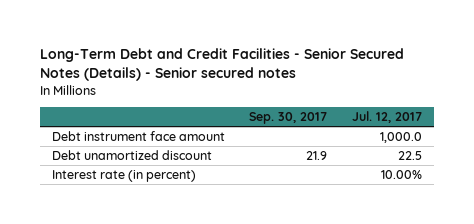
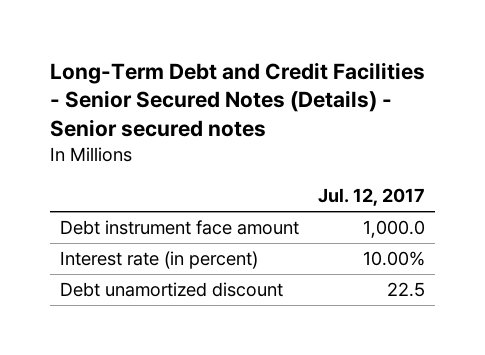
[249,111,328,124] Sep. 30, 2017 -> none
[51,149,212,160] Debt unamortized discount -> [59,282,283,298] Debt unamortized discount

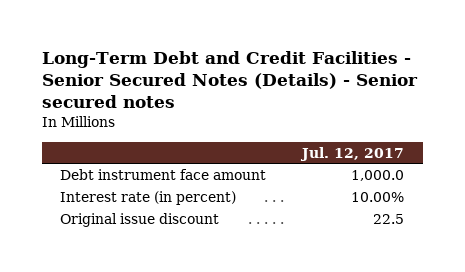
[59,282,283,298] Debt unamortized discount -> [60,213,220,228] Original issue discount

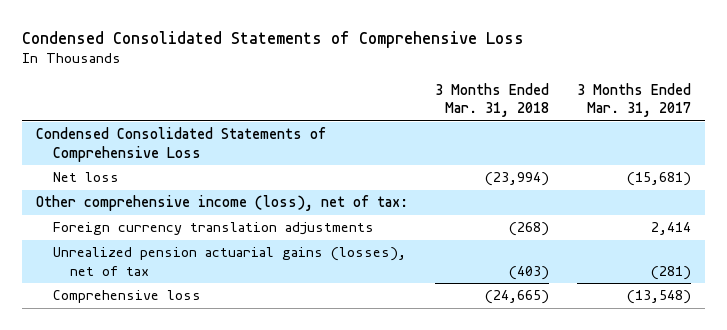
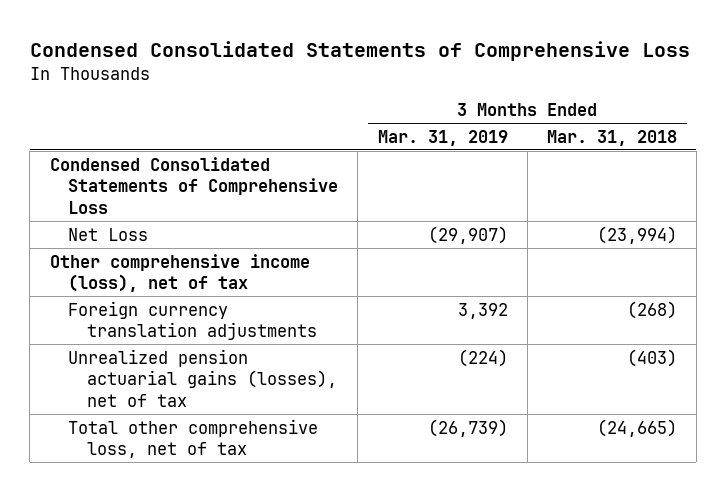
[577,83,692,118] 3 Months Ended Mar. 31, 2017 -> none
none -> [377,129,508,146] Mar. 31, 2019
[52,172,119,183] Net loss -> [68,227,149,241] Net Loss
[35,195,408,212] Other comprehensive income (loss), net of tax: -> [49,253,310,293] Other comprehensive income (loss), net of tax
[52,290,201,304] Comprehensive loss -> [68,418,319,459] Total other comprehensive loss, net of tax

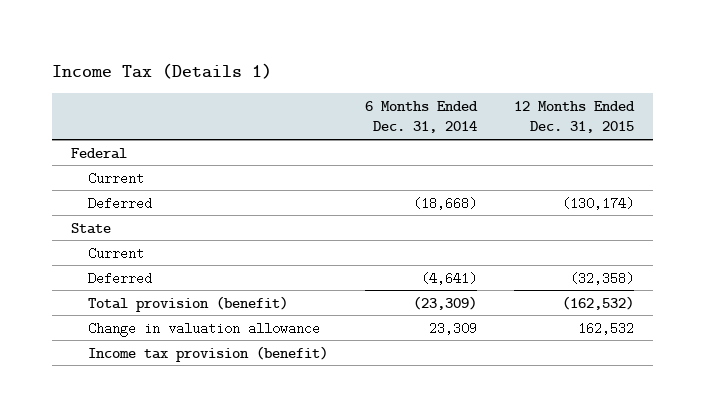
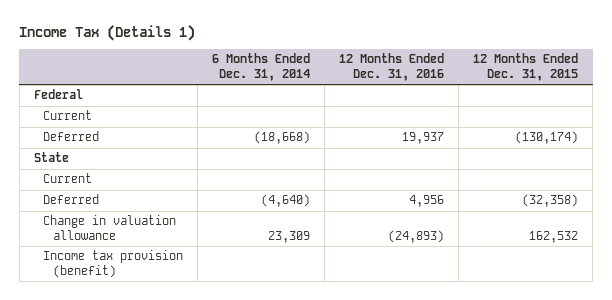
none -> [339,53,445,81] 12 Months Ended Dec. 31, 2016
[88,295,289,312] Total provision (benefit) -> none
[421,271,478,285] (4,641) -> [261,194,311,208] (4,640)

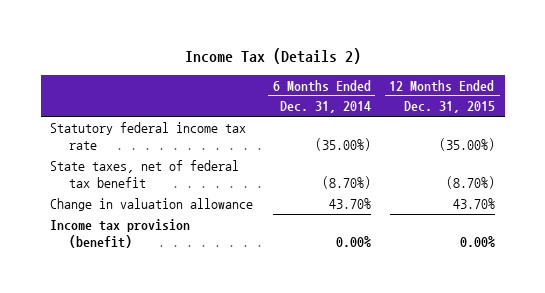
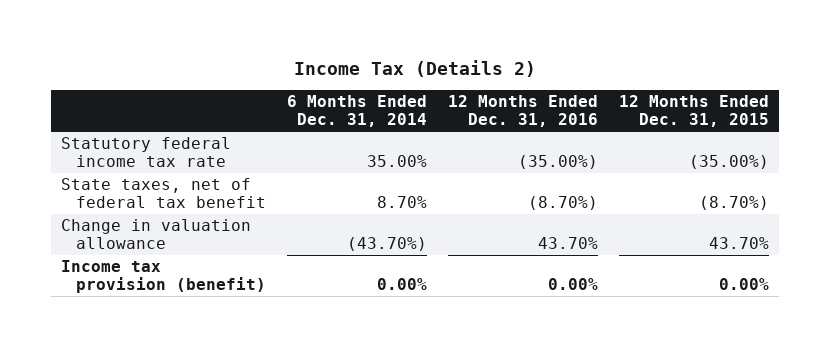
none -> [448,95,599,128] 12 Months Ended Dec. 31, 2016
[314,137,371,151] (35.00%) -> [367,155,428,168] 35.00%
[321,175,371,189] (8.70%) -> [377,196,428,209] 8.70%
[328,197,371,209] 43.70% -> [347,237,428,252] (43.70%)

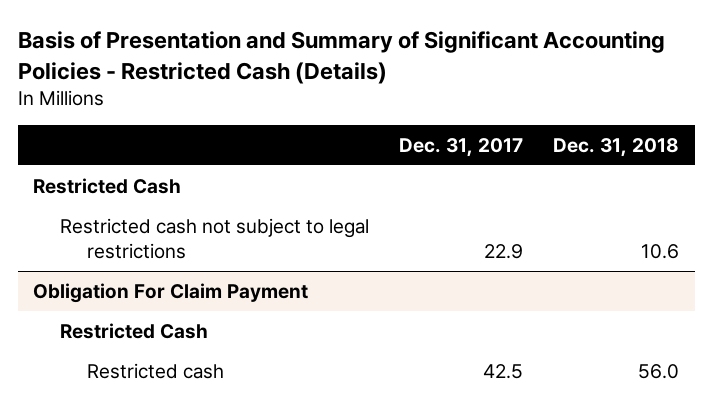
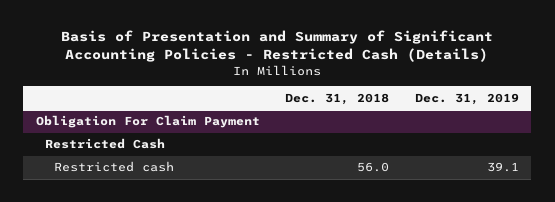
[399,137,524,157] Dec. 31, 2017 -> none
none -> [414,92,519,105] Dec. 31, 2019
[32,178,181,195] Restricted Cash -> none
[59,218,369,259] Restricted cash not subject to legal restrictions -> none

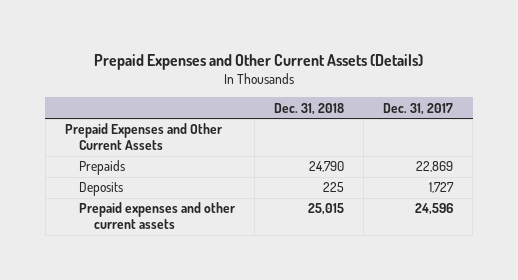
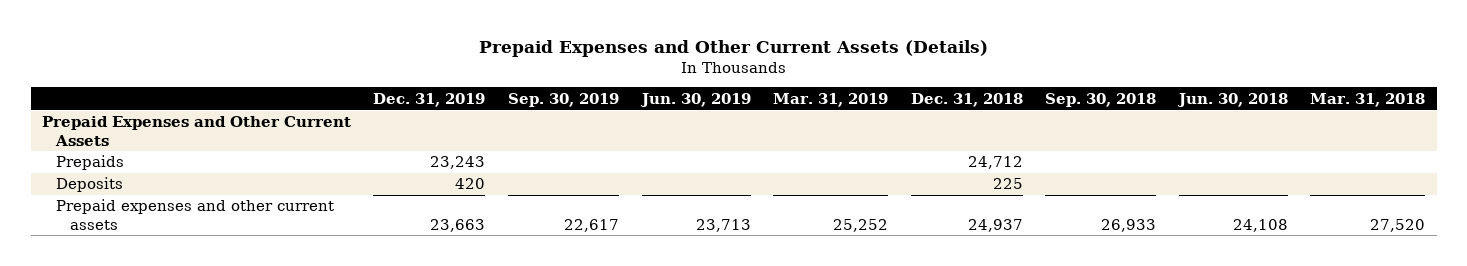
[383,102,454,115] Dec. 31, 2017 -> none
none -> [373,92,486,107] Dec. 31, 2019
none -> [508,92,620,107] Sep. 30, 2019
none -> [639,92,751,107] Jun. 30, 2019
none -> [773,92,889,107] Mar. 31, 2019
none -> [1045,92,1157,107] Sep. 30, 2018
none -> [1176,92,1288,107] Jun. 30, 2018
none -> [1310,92,1426,107] Mar. 31, 2018
[309,161,345,173] 24,790 -> [967,156,1023,170] 24,712
[308,203,345,216] 25,015 -> [967,218,1023,232] 24,937

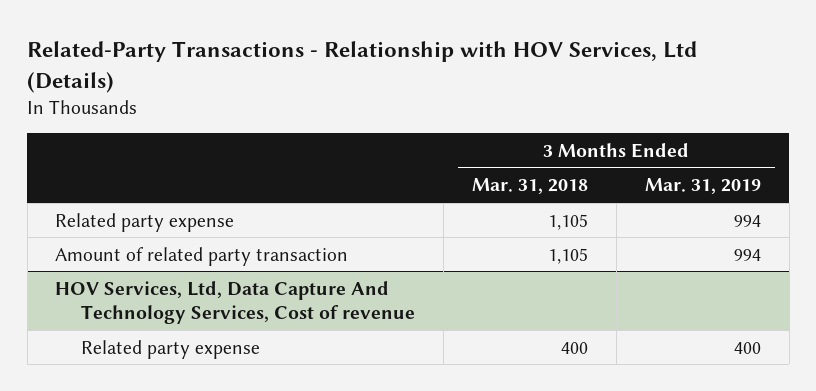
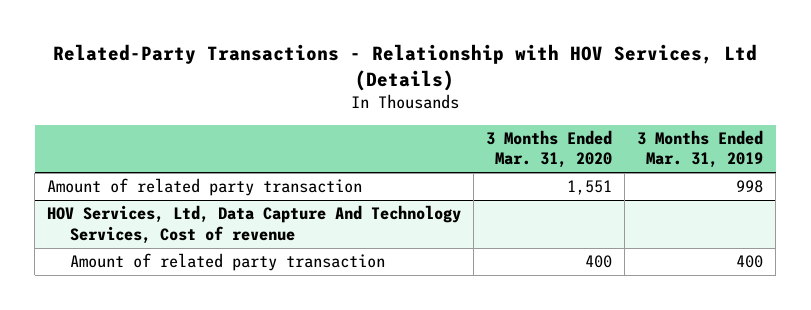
[472,178,589,195] Mar. 31, 2018 -> none
none -> [486,130,613,169] 3 Months Ended Mar. 31, 2020
[55,212,235,232] Related party expense -> none
[733,248,761,261] 994 -> [736,180,764,194] 998
[81,339,261,359] Related party expense -> none
none -> [69,253,385,272] Amount of related party transaction

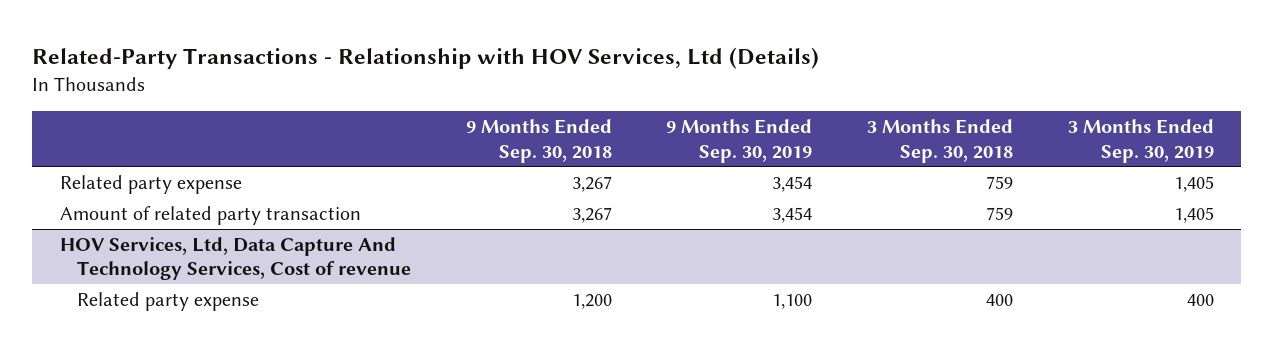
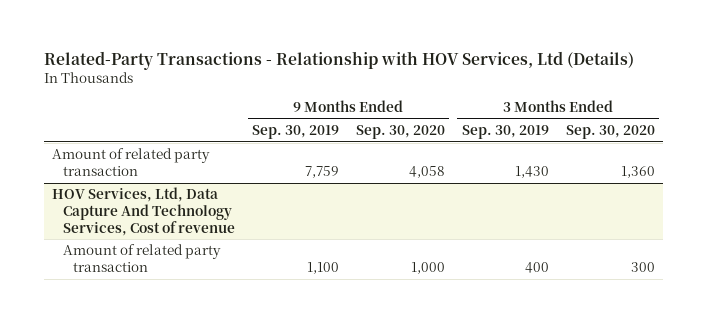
[465,119,612,163] 9 Months Ended Sep. 30, 2018 -> none
[867,119,1014,163] 3 Months Ended Sep. 30, 2018 -> none
none -> [355,125,445,140] Sep. 30, 2020
none -> [565,125,655,140] Sep. 30, 2020
[59,174,242,194] Related party expense -> none
[772,206,813,223] 3,454 -> [304,165,339,178] 7,759
[1173,206,1214,223] 1,405 -> [514,165,549,178] 1,430
[76,291,259,311] Related party expense -> [62,244,221,272] Amount of related party transaction

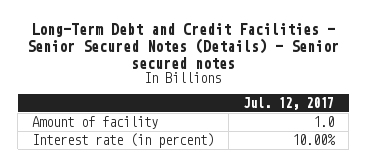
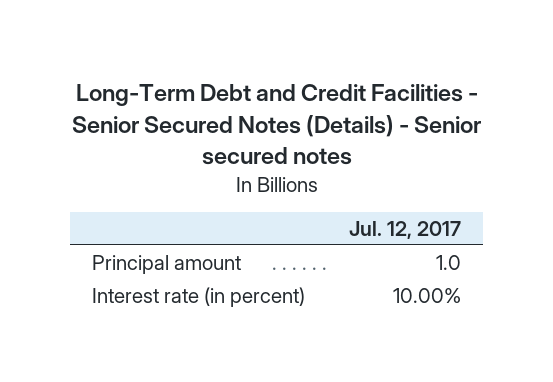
[32,115,159,129] Amount of facility -> [91,254,241,274] Principal amount

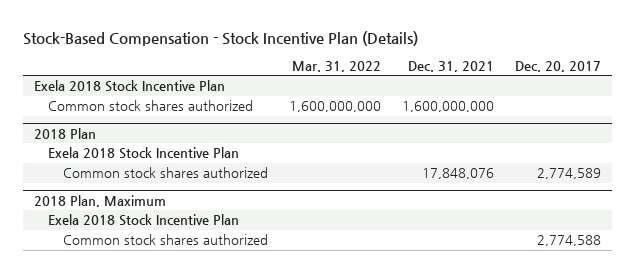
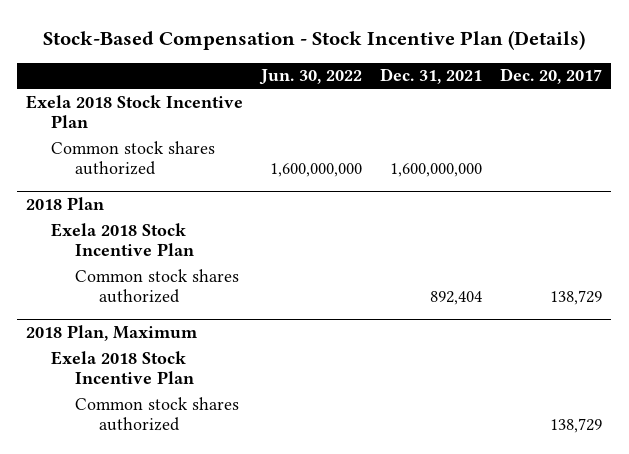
[292,60,382,72] Mar. 31, 2022 -> none
none -> [259,69,363,86] Jun. 30, 2022
[422,168,495,180] 17,848,076 -> [430,291,483,306] 892,404
[537,168,602,180] 2,774,589 -> [550,290,603,306] 138,729
[537,235,602,247] 2,774,588 -> [550,418,603,434] 138,729

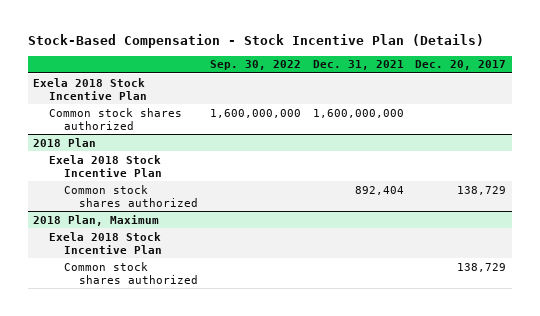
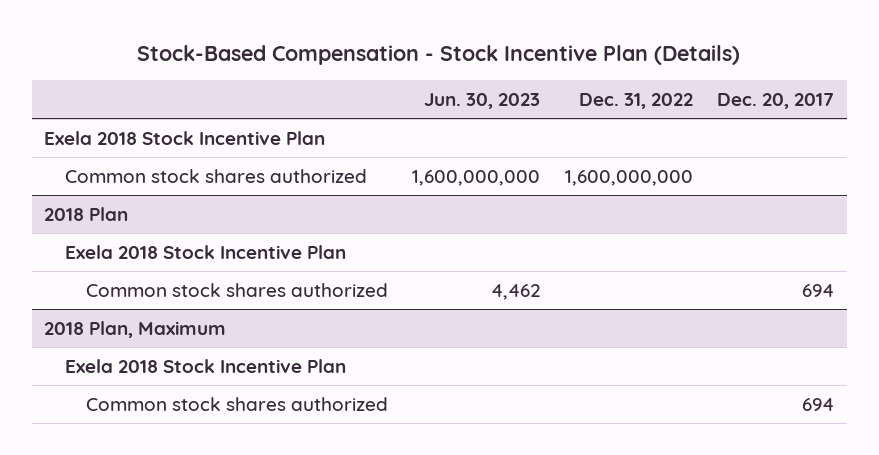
[209,60,301,71] Sep. 30, 2022 -> none
[312,60,404,71] Dec. 31, 2021 -> none
none -> [424,92,541,109] Jun. 30, 2023
none -> [578,92,693,109] Dec. 31, 2022
[457,185,507,195] 138,729 -> [802,283,835,297] 694
[457,262,507,272] 138,729 -> [802,397,835,411] 694

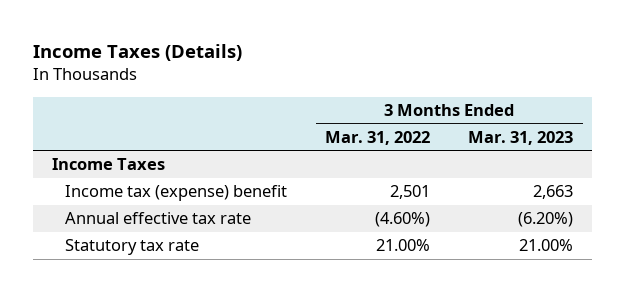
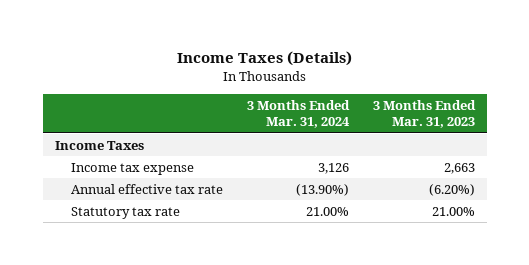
[325,130,431,145] Mar. 31, 2022 -> none
none -> [246,99,350,129] 3 Months Ended Mar. 31, 2024
[65,185,288,202] Income tax (expense) benefit -> [70,162,194,175] Income tax expense

